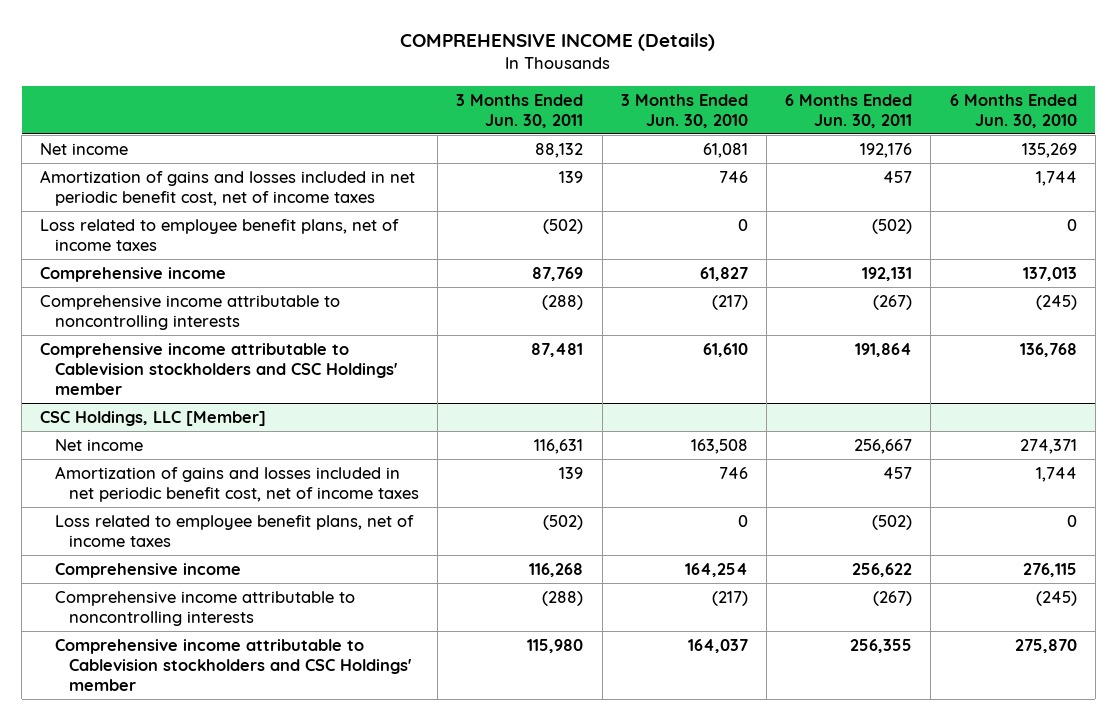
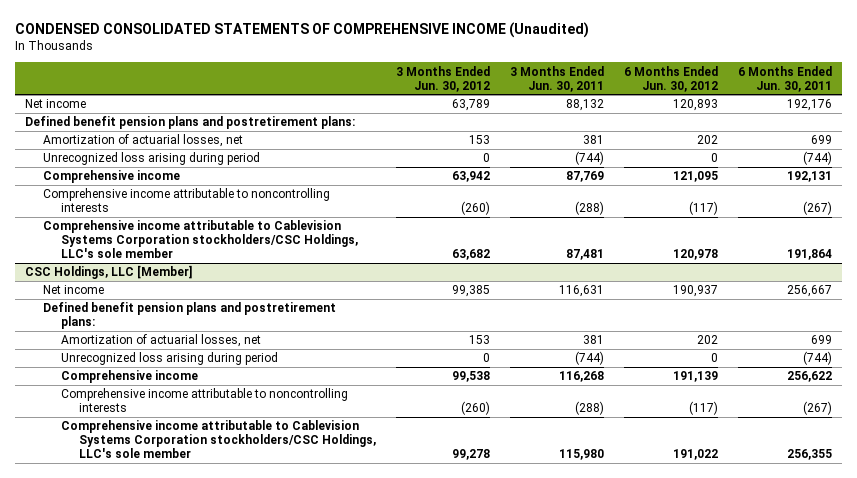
[400,33,716,52] COMPREHENSIVE INCOME (Details) -> [15,21,590,38] CONDENSED CONSOLIDATED STATEMENTS OF COMPREHENSIVE INCOME (Unaudited)
[620,93,748,128] 3 Months Ended Jun. 30, 2010 -> none
[949,93,1077,128] 6 Months Ended Jun. 30, 2010 -> none
none -> [395,65,490,92] 3 Months Ended Jun. 30, 2012
none -> [623,65,718,92] 6 Months Ended Jun. 30, 2012
[40,169,416,206] Amortization of gains and losses included in net periodic benefit cost, net of income taxes -> none
[40,218,400,251] Loss related to employee benefit plans, net of income taxes -> none
none -> [25,116,356,130] Defined benefit pension plans and postretirement plans:
none -> [43,134,244,148] Amortization of actuarial losses, net
none -> [43,152,261,166] Unrecognized loss arising during period
[40,342,398,395] Comprehensive income attributable to Cablevision stockholders and CSC Holdings' member -> [43,220,358,259] Comprehensive income attributable to Cablevision Systems Corporation stockholders/CSC Holdings, LLC's sole member
[54,465,420,502] Amortization of gains and losses included in net periodic benefit cost, net of income taxes -> none
[54,514,414,547] Loss related to employee benefit plans, net of income taxes -> none
none -> [43,302,337,330] Defined benefit pension plans and postretirement plans:
none -> [60,334,261,348] Amortization of actuarial losses, net
none -> [60,352,278,366] Unrecognized loss arising during period
[54,638,413,691] Comprehensive income attributable to Cablevision stockholders and CSC Holdings' member -> [60,420,376,459] Comprehensive income attributable to Cablevision Systems Corporation stockholders/CSC Holdings, LLC's sole member

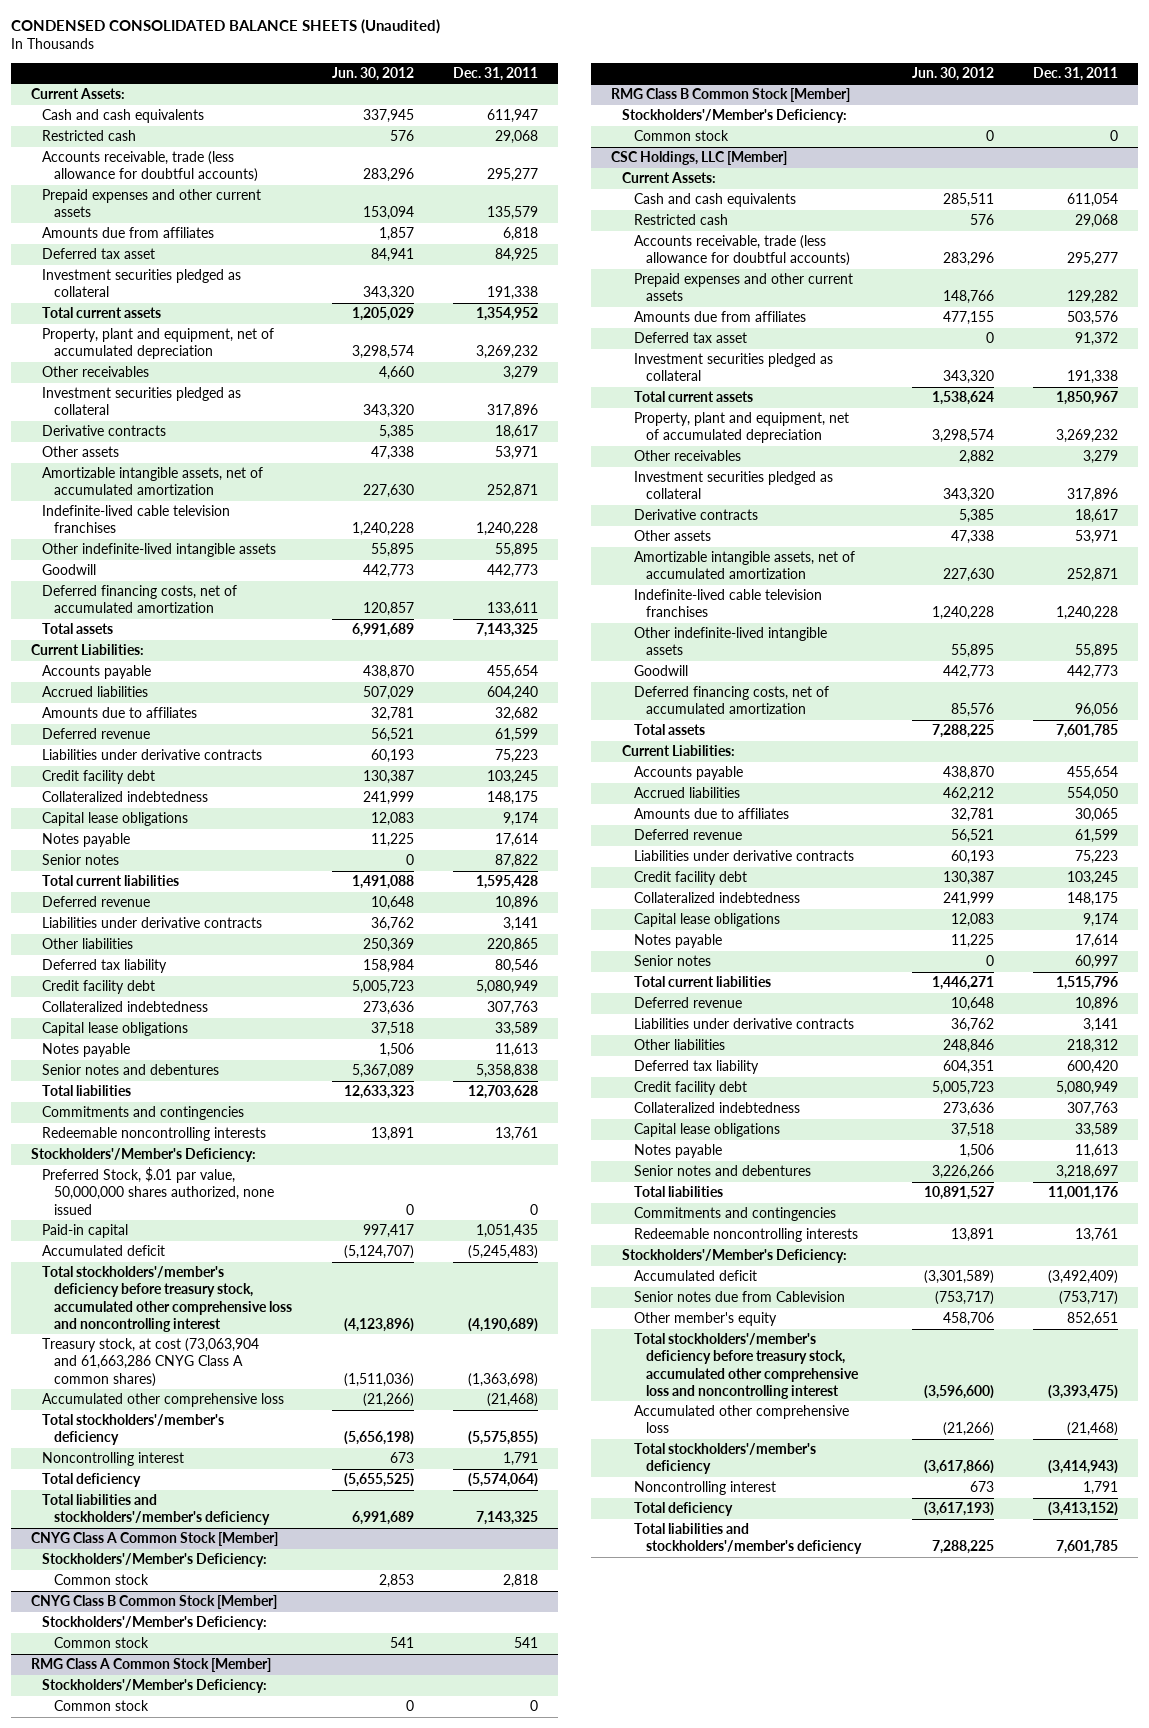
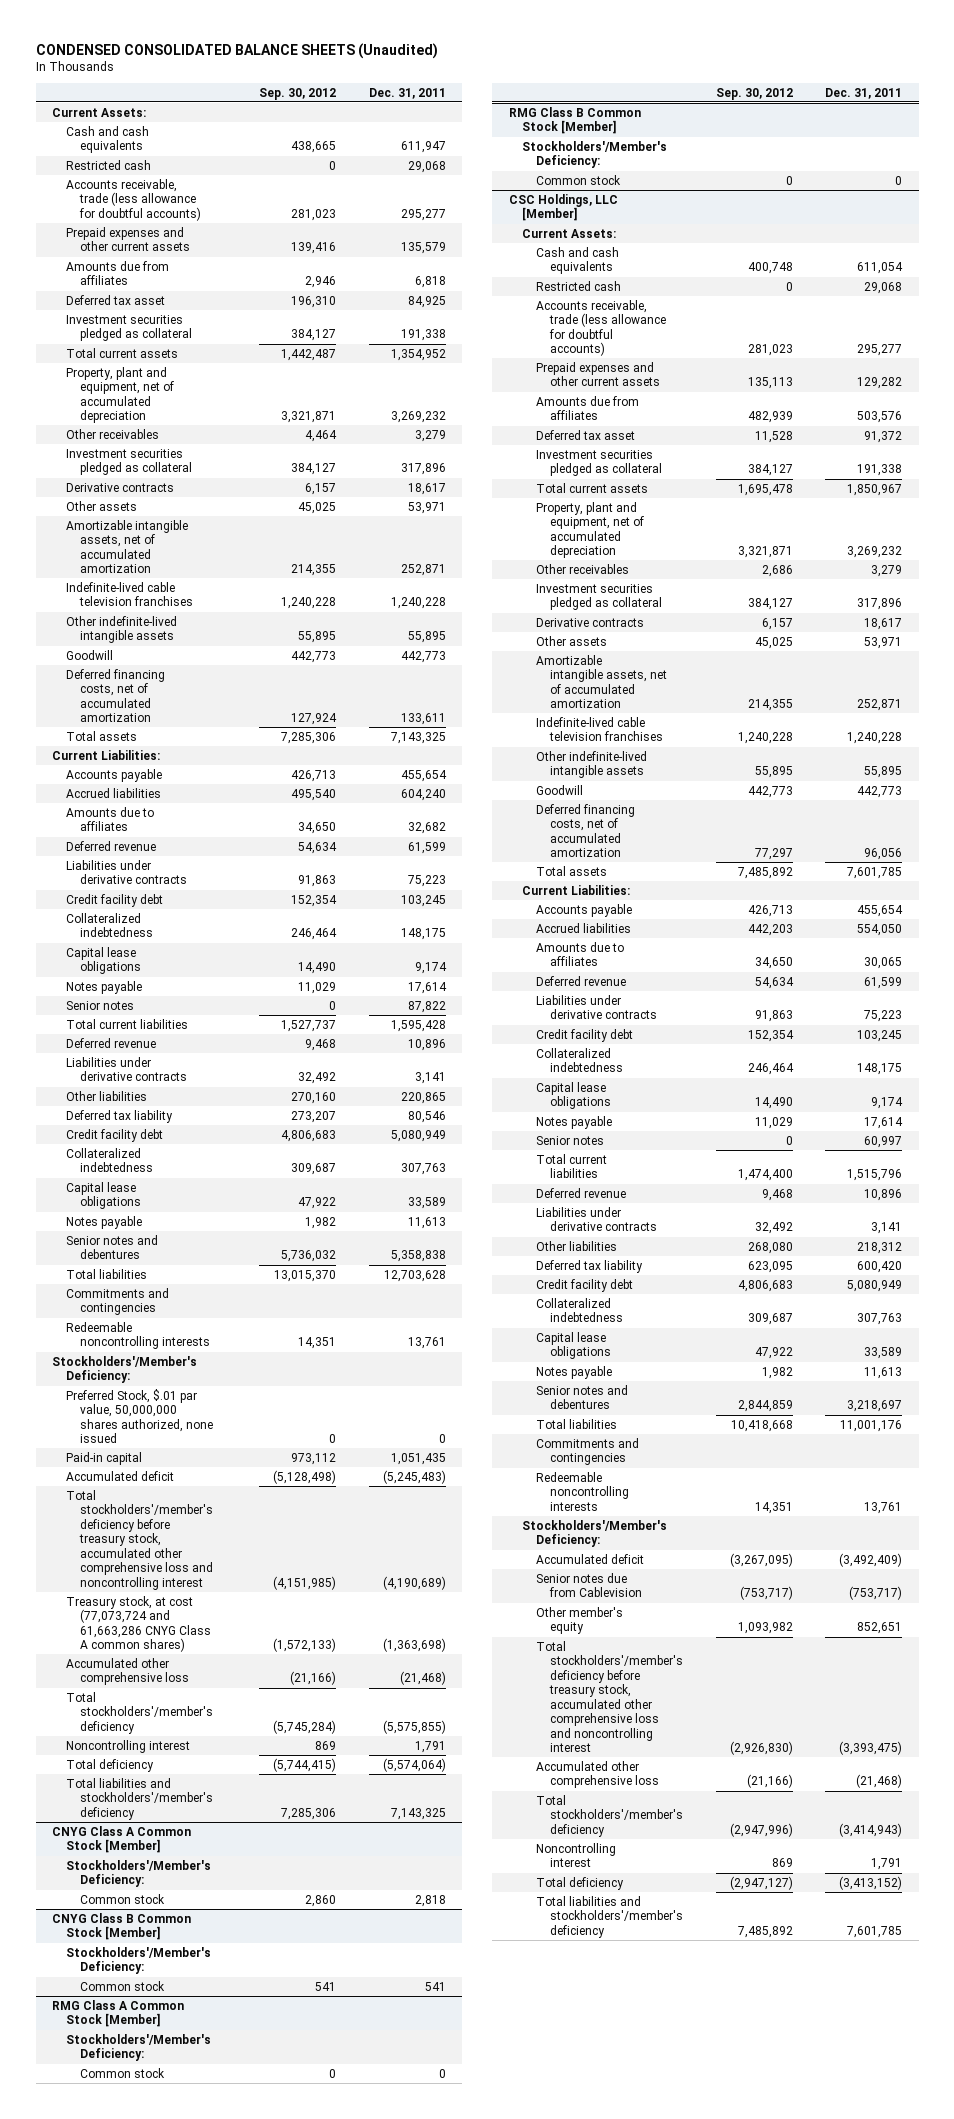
[331,66,414,81] Jun. 30, 2012 -> none
none -> [259,87,337,100] Sep. 30, 2012
[42,1338,260,1387] Treasury stock, at cost (73,063,904 and 61,663,286 CNYG Class A common shares) -> [65,1595,211,1653] Treasury stock, at cost (77,073,724 and 61,663,286 CNYG Class A common shares)

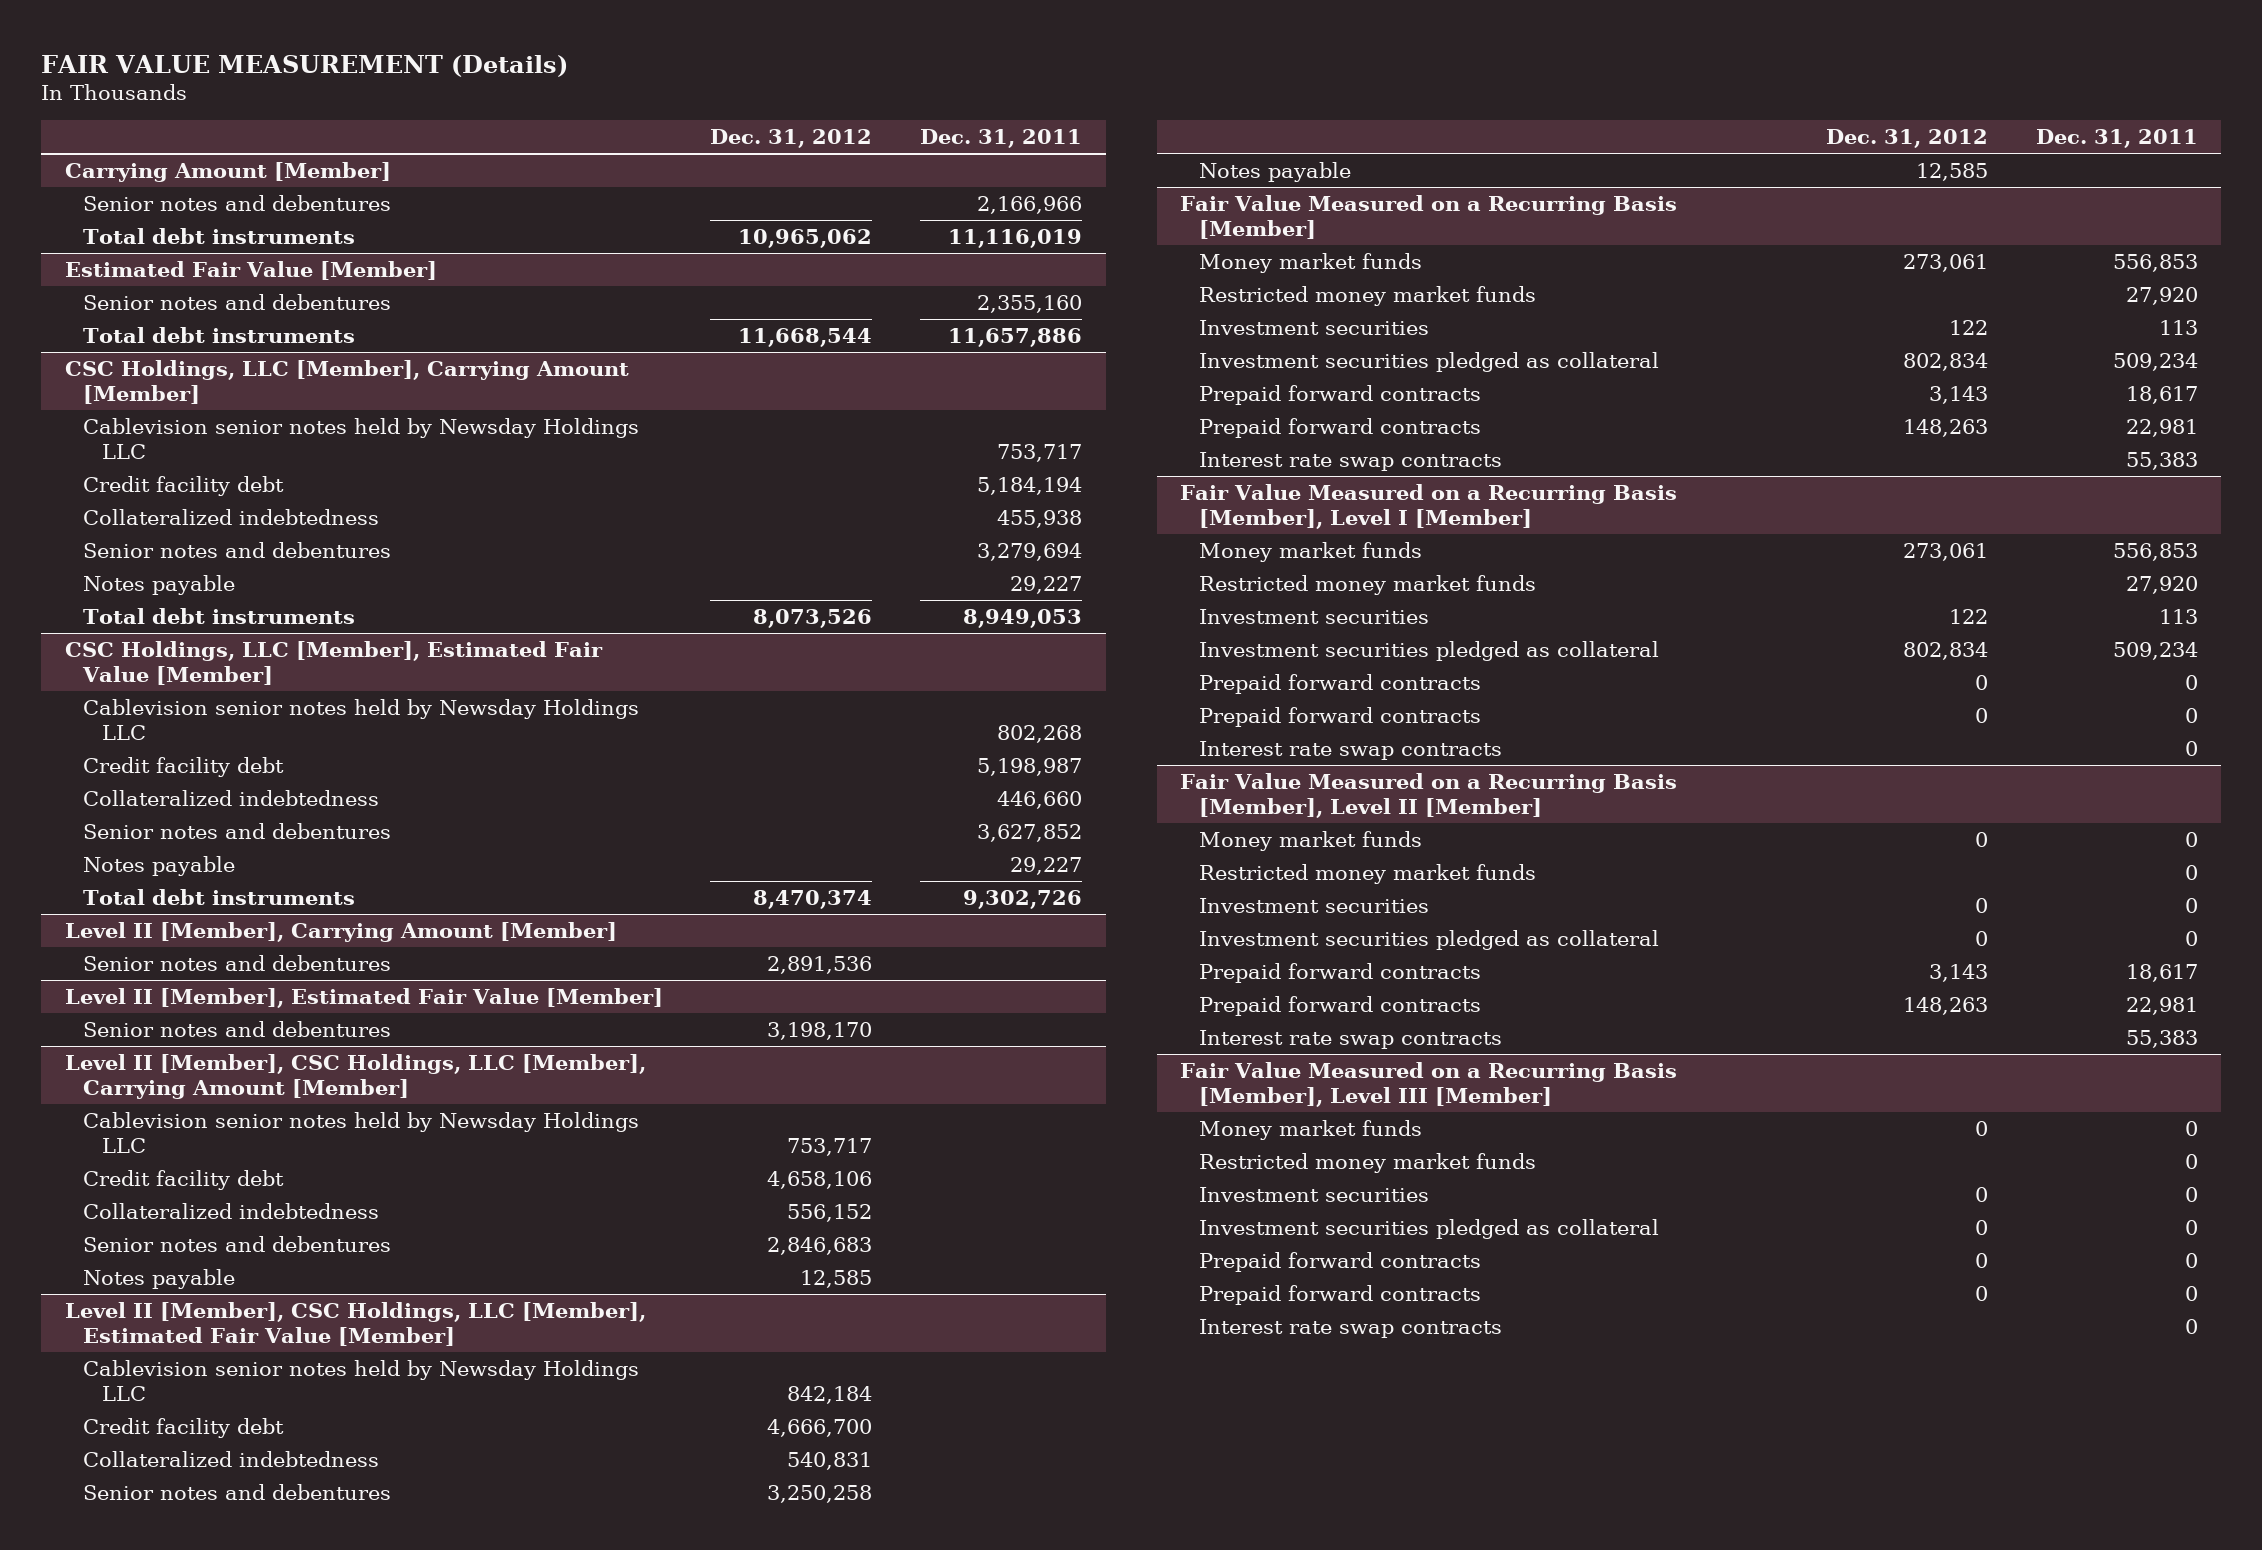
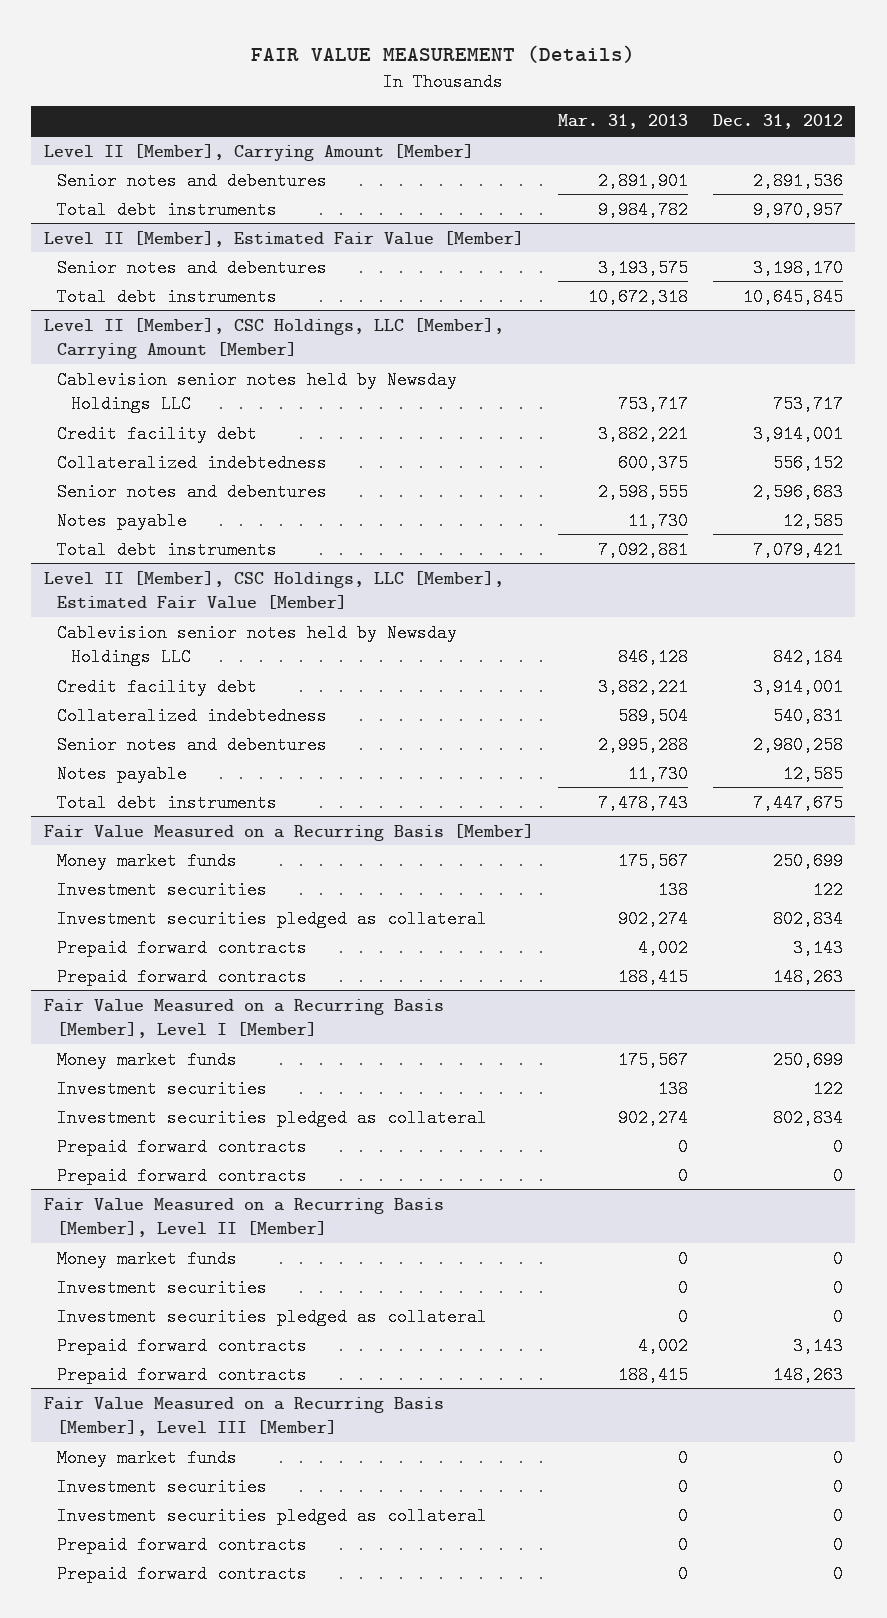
[919,129,1082,149] Dec. 31, 2011 -> none
none -> [558,114,689,130] Mar. 31, 2013
[64,161,391,182] Carrying Amount [Member] -> none
[83,194,392,211] Senior notes and debentures -> none
[83,227,356,244] Total debt instruments -> none
[64,260,437,280] Estimated Fair Value [Member] -> none
[83,293,392,310] Senior notes and debentures -> none
[83,326,356,343] Total debt instruments -> none
[64,359,629,405] CSC Holdings, LLC [Member], Carrying Amount [Member] -> none
[83,417,640,460] Cablevision senior notes held by Newsday Holdings LLC -> none
[83,475,285,496] Credit facility debt -> none
[83,508,380,525] Collateralized indebtedness -> none
[83,541,392,558] Senior notes and debentures -> none
[83,574,236,595] Notes payable -> none
[83,607,356,624] Total debt instruments -> none
[64,640,603,686] CSC Holdings, LLC [Member], Estimated Fair Value [Member] -> none
[83,698,640,741] Cablevision senior notes held by Newsday Holdings LLC -> none
[83,756,285,777] Credit facility debt -> none
[83,789,380,806] Collateralized indebtedness -> none
[83,822,392,839] Senior notes and debentures -> none
[83,855,236,876] Notes payable -> none
[83,888,356,905] Total debt instruments -> none
none -> [57,200,278,219] Total debt instruments
none -> [57,287,278,306] Total debt instruments
[767,1170,873,1189] 4,658,106 -> [753,424,844,443] 3,914,001
[767,1236,873,1255] 2,846,683 -> [753,482,844,501] 2,596,683
none -> [57,540,278,559] Total debt instruments
[767,1418,873,1437] 4,666,700 -> [753,677,844,696] 3,914,001
[767,1484,873,1503] 3,250,258 -> [753,735,844,754] 2,980,258
none -> [57,793,278,812] Total debt instruments
[1198,285,1536,306] Restricted money market funds -> none
[1902,253,1988,272] 273,061 -> [773,851,844,870] 250,699
[1198,451,1502,471] Interest rate swap contracts -> none
[1198,574,1536,595] Restricted money market funds -> none
[1902,542,1988,561] 273,061 -> [773,1050,844,1069] 250,699
[1198,740,1502,760] Interest rate swap contracts -> none
[1198,863,1536,884] Restricted money market funds -> none
[1198,1029,1502,1049] Interest rate swap contracts -> none
[1198,1152,1536,1173] Restricted money market funds -> none
[1198,1318,1502,1338] Interest rate swap contracts -> none

